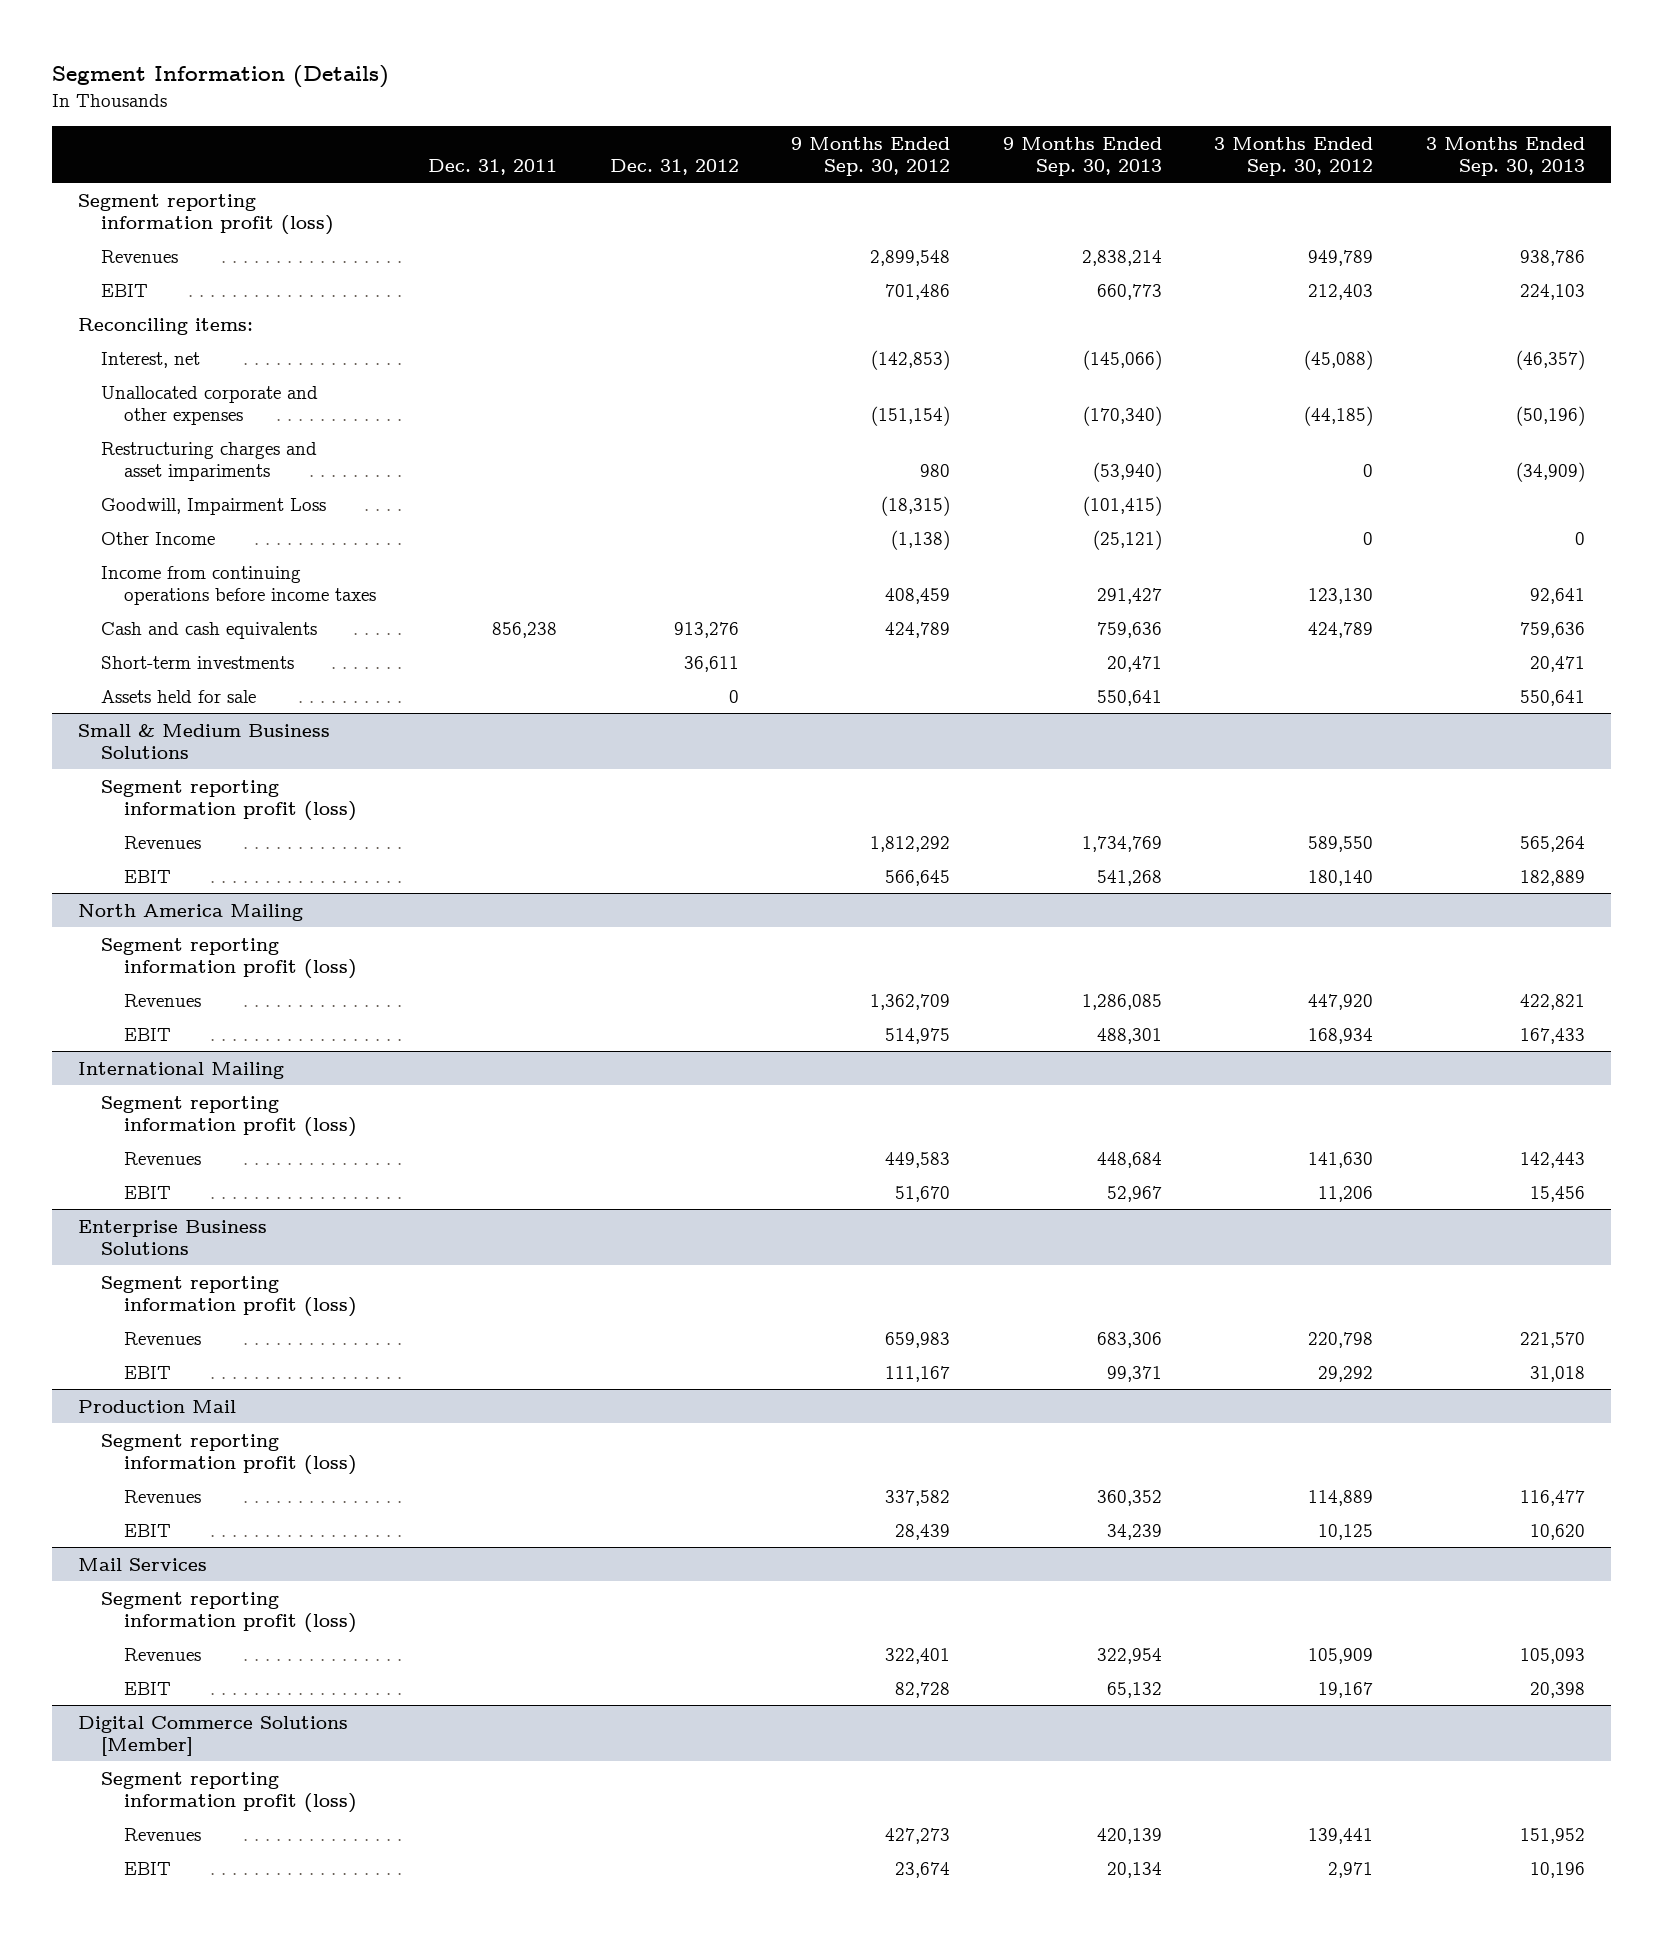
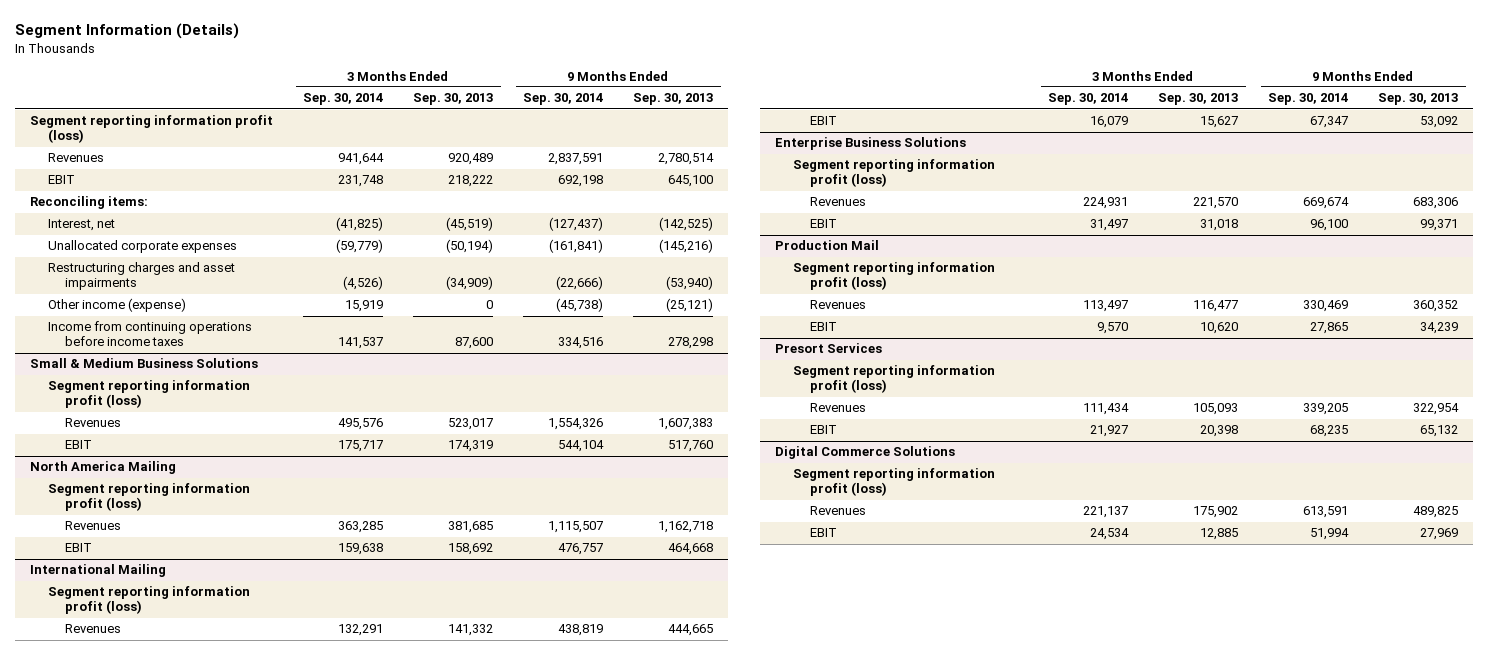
[428,158,558,175] Dec. 31, 2011 -> none
[609,158,739,175] Dec. 31, 2012 -> none
[791,136,951,176] 9 Months Ended Sep. 30, 2012 -> none
[1214,136,1374,176] 3 Months Ended Sep. 30, 2012 -> none
none -> [303,93,384,106] Sep. 30, 2014
none -> [523,93,604,106] Sep. 30, 2014
[1081,249,1162,266] 2,838,214 -> [658,153,715,166] 2,780,514
[1519,249,1585,266] 938,786 -> [448,153,494,166] 920,489
[1096,283,1162,300] 660,773 -> [668,175,714,188] 645,100
[1519,283,1585,300] 224,103 -> [448,175,494,188] 218,222
[100,497,326,515] Goodwill, Impairment Loss -> none
[100,621,317,639] Cash and cash equivalents -> none
[100,655,294,669] Short-term investments -> none
[100,689,256,703] Assets held for sale -> none
[1082,349,1162,370] (145,066) -> [659,217,714,232] (142,525)
[1515,349,1585,370] (46,357) -> [446,217,494,232] (45,519)
[100,385,318,425] Unallocated corporate and other expenses -> [47,240,237,254] Unallocated corporate expenses
[1082,405,1162,426] (170,340) -> [659,239,714,254] (145,216)
[1515,405,1585,426] (50,196) -> [446,239,494,254] (50,194)
[100,441,317,481] Restructuring charges and asset impariments -> [47,262,235,291] Restructuring charges and asset impairments
[100,531,215,545] Other Income -> [47,298,186,313] Other income (expense)
[1096,587,1162,604] 291,427 -> [668,337,714,350] 278,298
[1529,587,1585,604] 92,641 -> [455,337,494,350] 87,600
[1081,835,1162,852] 1,734,769 -> [658,418,714,431] 1,607,383
[1519,835,1585,852] 565,264 -> [448,418,494,431] 523,017
[1096,869,1162,886] 541,268 -> [668,440,714,453] 517,760
[1519,869,1585,886] 182,889 -> [448,440,494,453] 174,319
[1081,993,1162,1010] 1,286,085 -> [658,521,714,534] 1,162,718
[1519,993,1585,1010] 422,821 -> [448,521,494,534] 381,685
[1096,1027,1162,1044] 488,301 -> [668,543,714,556] 464,668
[1519,1027,1585,1044] 167,433 -> [448,543,494,556] 158,692
[1096,1151,1162,1168] 448,684 -> [668,624,714,637] 444,665
[1519,1151,1585,1168] 142,443 -> [448,624,494,637] 141,332
[1106,1185,1162,1202] 52,967 -> [1420,116,1459,129] 53,092
[1529,1185,1585,1202] 15,456 -> [1200,116,1239,129] 15,627
[77,1557,207,1571] Mail Services -> none
none -> [775,343,883,354] Presort Services
[77,1715,348,1756] Digital Commerce Solutions [Member] -> [775,446,956,460] Digital Commerce Solutions
[1096,1827,1162,1844] 420,139 -> [1413,506,1459,519] 489,825
[1519,1827,1585,1844] 151,952 -> [1193,506,1239,519] 175,902
[1106,1861,1162,1878] 20,134 -> [1420,528,1459,541] 27,969
[1529,1861,1585,1878] 10,196 -> [1200,528,1239,541] 12,885

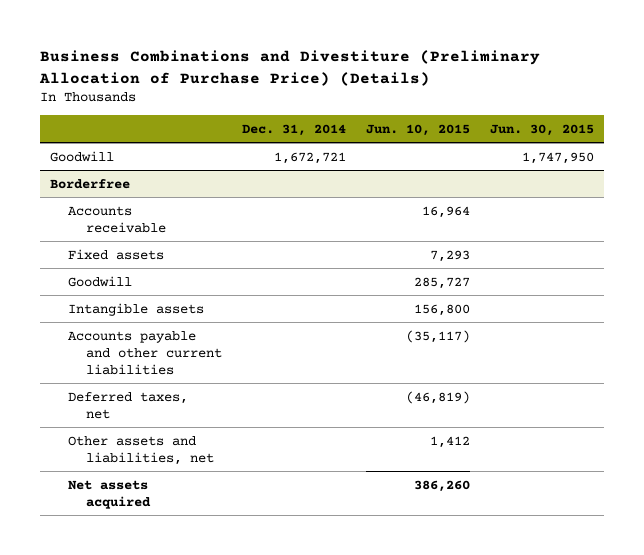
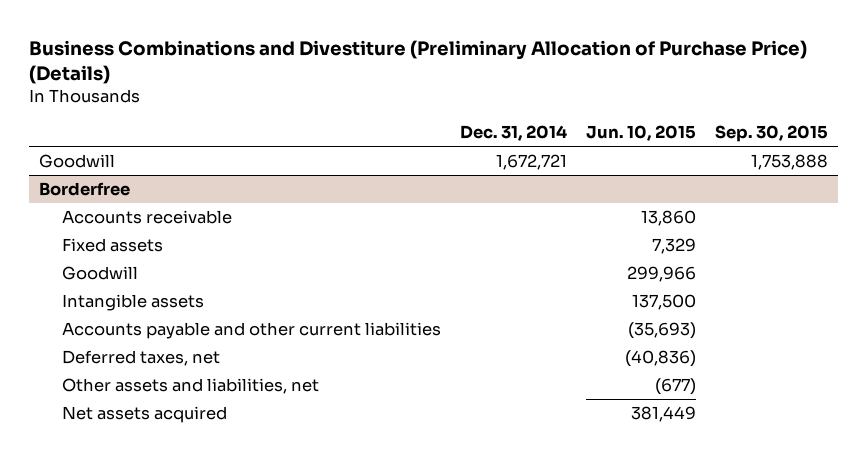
[489,123,594,136] Jun. 30, 2015 -> none
none -> [715,125,829,143] Sep. 30, 2015
[421,205,470,218] 16,964 -> [640,209,696,226] 13,860
[429,249,470,262] 7,293 -> [651,237,696,254] 7,329
[413,276,470,289] 285,727 -> [626,265,696,282] 299,966
[413,303,470,316] 156,800 -> [631,293,696,310] 137,500
[405,329,470,343] (35,117) -> [627,321,696,339] (35,693)
[405,390,470,404] (46,819) -> [624,349,696,367] (40,836)
[429,435,470,448] 1,412 -> [654,377,696,395] (677)
[413,479,470,492] 386,260 -> [630,405,696,422] 381,449

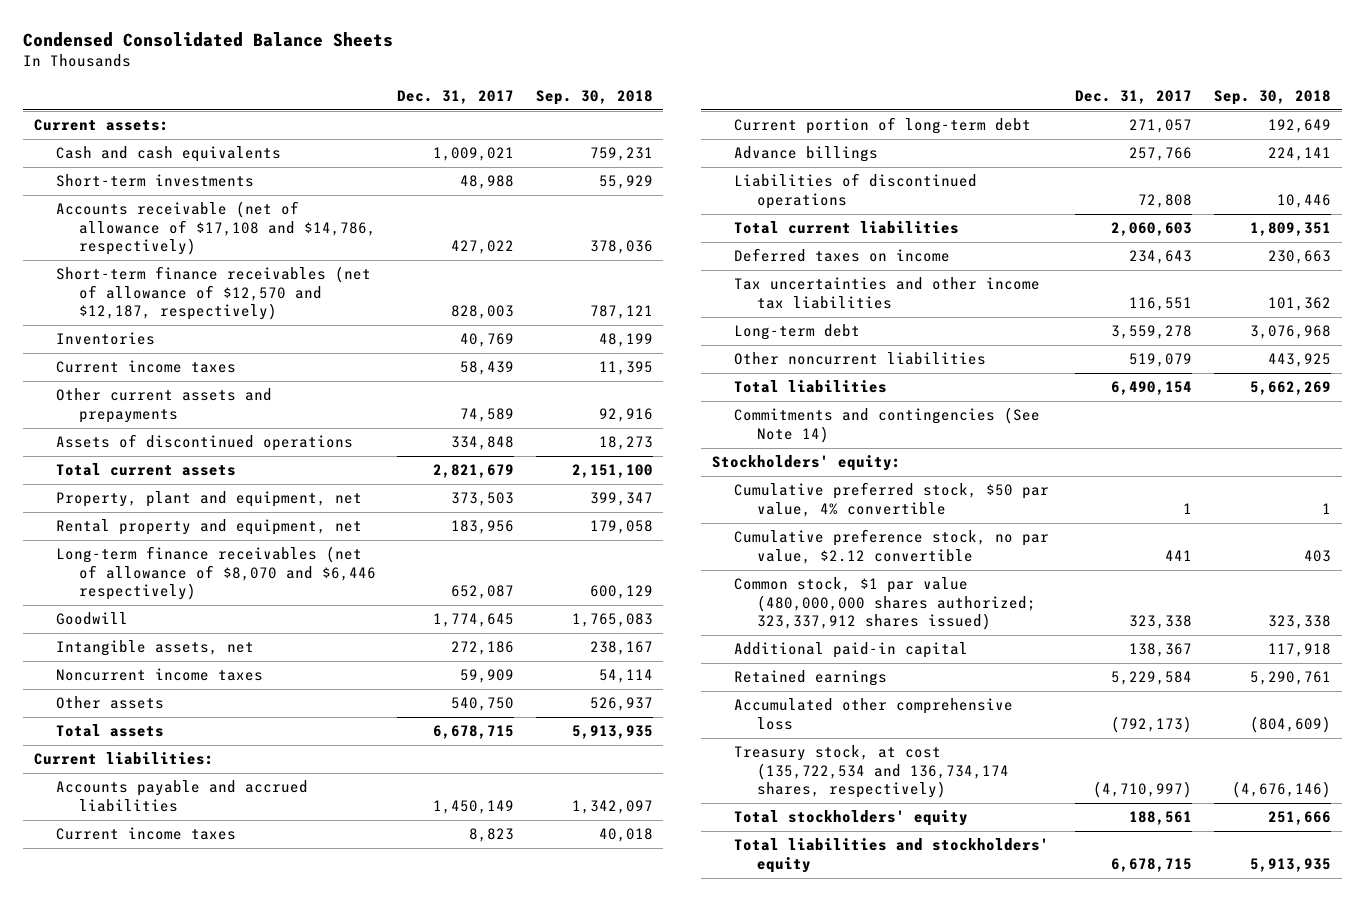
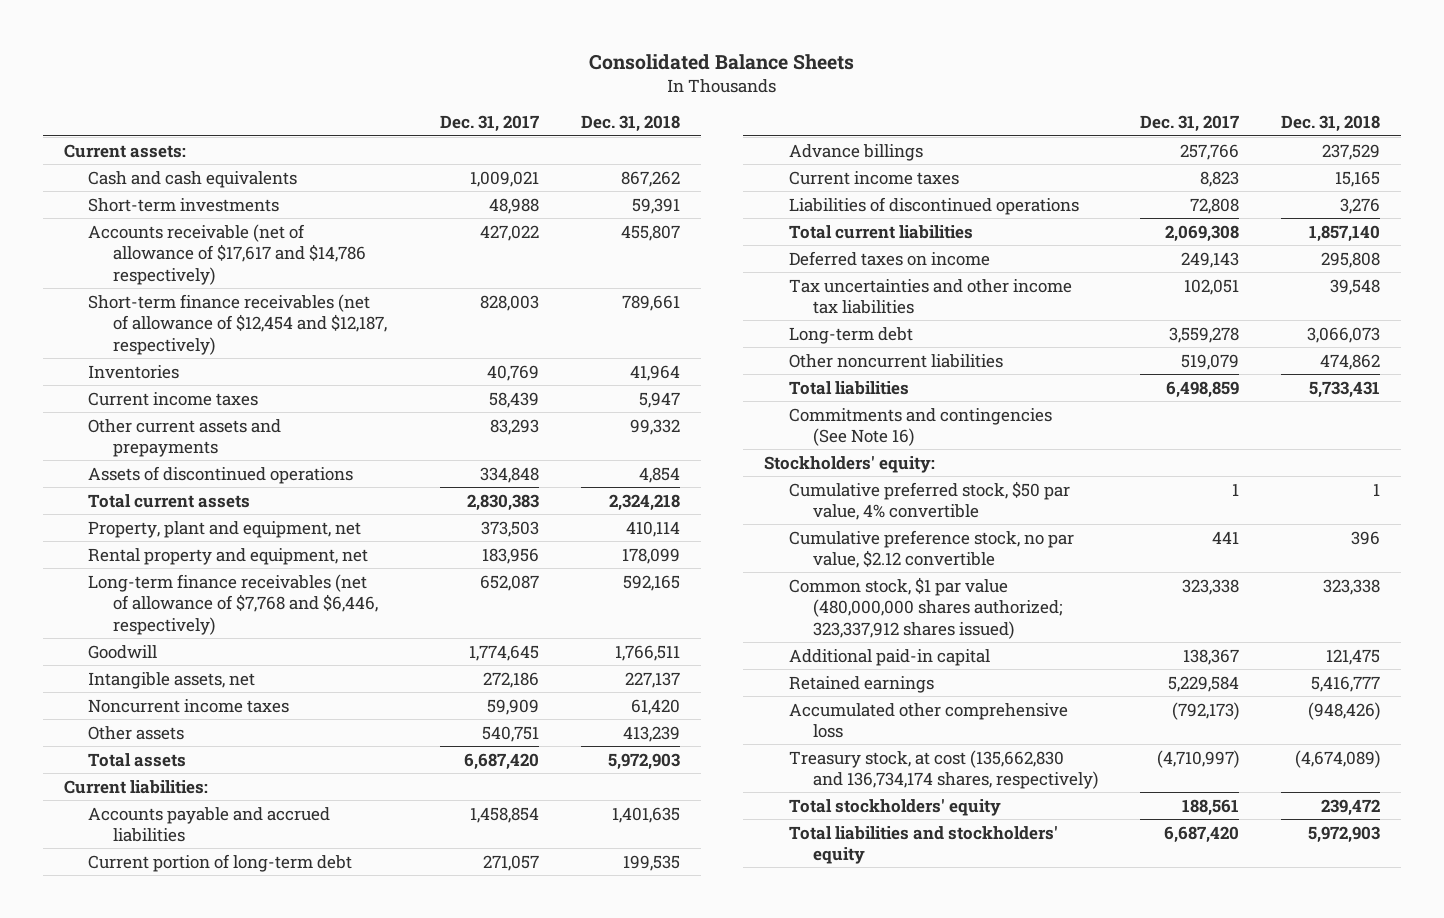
[22,32,393,48] Condensed Consolidated Balance Sheets -> [589,54,855,71] Consolidated Balance Sheets
[535,89,653,105] Sep. 30, 2018 -> none
none -> [580,115,680,133] Dec. 31, 2018
[56,201,376,256] Accounts receivable (net of allowance of $17,108 and $14,786, respectively) -> [88,223,366,285] Accounts receivable (net of allowance of $17,617 and $14,786 respectively)
[56,266,372,321] Short-term finance receivables (net of allowance of $12,570 and $12,187, respectively) -> [88,293,387,355] Short-term finance receivables (net of allowance of $12,454 and $12,187, respectively)
[460,407,515,422] 74,589 -> [489,418,539,435] 83,293
[433,464,515,479] 2,821,679 -> [466,493,539,511] 2,830,383
[56,546,376,601] Long-term finance receivables (net of allowance of $8,070 and $6,446 respectively) -> [88,573,378,635] Long-term finance receivables (net of allowance of $7,768 and $6,446, respectively)
[451,697,515,712] 540,750 -> [481,725,539,742] 540,751
[433,725,515,740] 6,678,715 -> [463,752,539,770] 6,687,420
[433,799,515,814] 1,450,149 -> [469,806,539,823] 1,458,854
[56,827,237,841] Current income taxes -> [788,170,959,185] Current income taxes
[1111,222,1193,237] 2,060,603 -> [1165,224,1240,242] 2,069,308
[1129,250,1193,265] 234,643 -> [1181,251,1240,268] 249,143
[1129,296,1193,311] 116,551 -> [1184,278,1240,295] 102,051
[1111,381,1193,396] 6,490,154 -> [1166,380,1240,398] 6,498,859
[734,407,1041,443] Commitments and contingencies (See Note 14) -> [788,407,1052,447] Commitments and contingencies (See Note 16)
[734,745,1009,799] Treasury stock, at cost (135,722,534 and 136,734,174 shares, respectively) -> [788,749,1099,790] Treasury stock, at cost (135,662,830 and 136,734,174 shares, respectively)
[1111,857,1193,872] 6,678,715 -> [1164,825,1240,843] 6,687,420

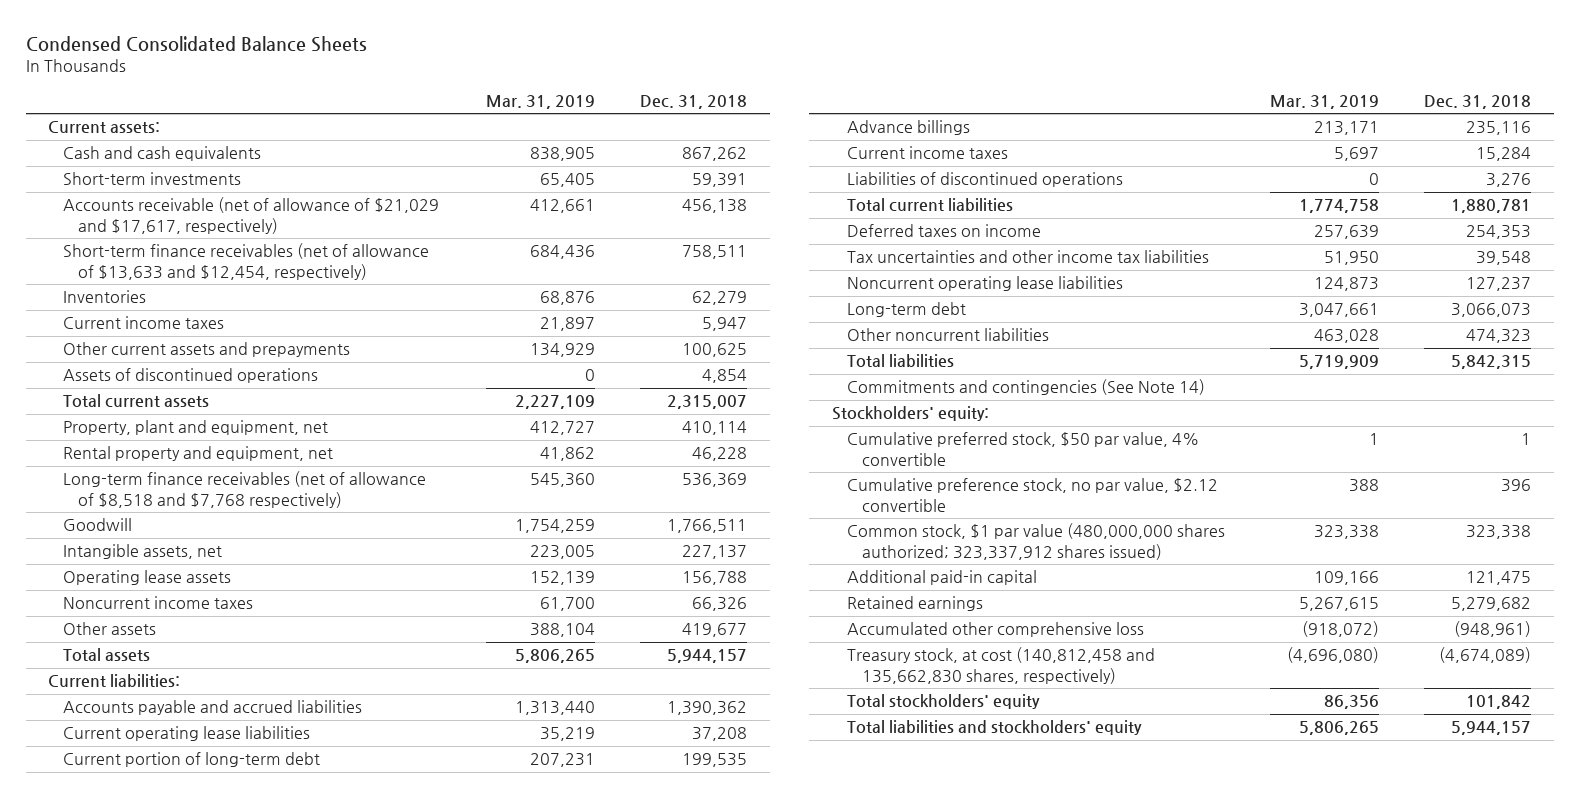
[589,54,855,71] Consolidated Balance Sheets -> [25,36,367,53] Condensed Consolidated Balance Sheets
[439,115,539,133] Dec. 31, 2017 -> none
none -> [486,94,596,109] Mar. 31, 2019
[88,223,366,285] Accounts receivable (net of allowance of $17,617 and $14,786 respectively) -> [62,197,439,234] Accounts receivable (net of allowance of $21,029 and $17,617, respectively)
[620,224,680,241] 455,807 -> [682,199,748,214] 456,138
[88,293,387,355] Short-term finance receivables (net of allowance of $12,454 and $12,187, respectively) -> [62,243,429,280] Short-term finance receivables (net of allowance of $13,633 and $12,454, respectively)
[621,294,680,311] 789,661 -> [682,245,748,260] 758,511
[629,364,680,381] 41,964 -> [692,291,748,306] 62,279
[629,418,680,435] 99,332 -> [682,343,748,358] 100,625
[608,493,680,511] 2,324,218 -> [667,395,748,410] 2,315,007
[621,547,680,564] 178,099 -> [692,447,748,462] 46,228
[88,573,378,635] Long-term finance receivables (net of allowance of $7,768 and $6,446, respectively) -> [62,471,426,508] Long-term finance receivables (net of allowance of $8,518 and $7,768 respectively)
[622,574,680,591] 592,165 -> [682,473,748,488] 536,369
none -> [62,570,231,586] Operating lease assets
[630,698,680,715] 61,420 -> [692,597,748,612] 66,326
[622,725,680,742] 413,239 -> [682,623,748,638] 419,677
[607,752,680,770] 5,972,903 -> [667,649,748,664] 5,944,157
[611,806,680,823] 1,401,635 -> [667,701,748,716] 1,390,362
none -> [62,726,310,742] Current operating lease liabilities
[1322,143,1381,160] 237,529 -> [1466,121,1532,136] 235,116
[1335,170,1381,187] 15,165 -> [1476,147,1532,162] 15,284
[1309,224,1381,242] 1,857,140 -> [1451,199,1532,214] 1,880,781
[1321,251,1381,268] 295,808 -> [1466,225,1532,240] 254,353
none -> [846,276,1123,292] Noncurrent operating lease liabilities
[1320,353,1381,370] 474,862 -> [1466,329,1532,344] 474,323
[1309,380,1381,398] 5,733,431 -> [1451,355,1532,370] 5,842,315
[788,407,1052,447] Commitments and contingencies (See Note 16) -> [846,379,1205,396] Commitments and contingencies (See Note 14)
[1311,675,1381,692] 5,416,777 -> [1451,597,1532,612] 5,279,682
[1308,701,1381,720] (948,426) -> [1454,621,1532,638] (948,961)
[788,749,1099,790] Treasury stock, at cost (135,662,830 and 136,734,174 shares, respectively) -> [846,647,1155,684] Treasury stock, at cost (140,812,458 and 135,662,830 shares, respectively)
[1321,798,1381,816] 239,472 -> [1466,695,1532,710] 101,842
[1308,825,1381,843] 5,972,903 -> [1451,721,1532,736] 5,944,157

